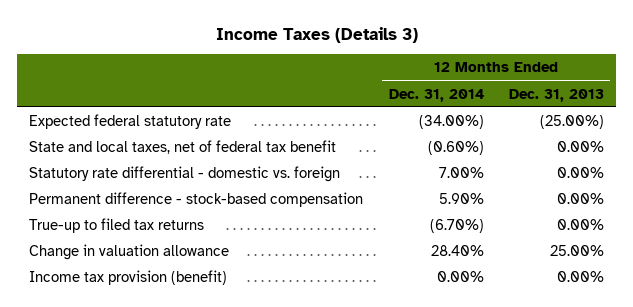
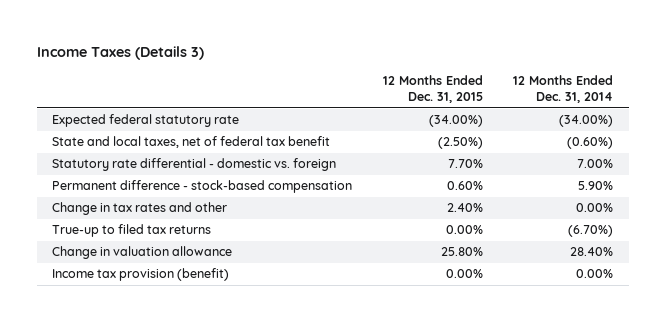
[508,88,604,102] Dec. 31, 2013 -> none
none -> [382,74,483,104] 12 Months Ended Dec. 31, 2015
none -> [52,202,228,216] Change in tax rates and other

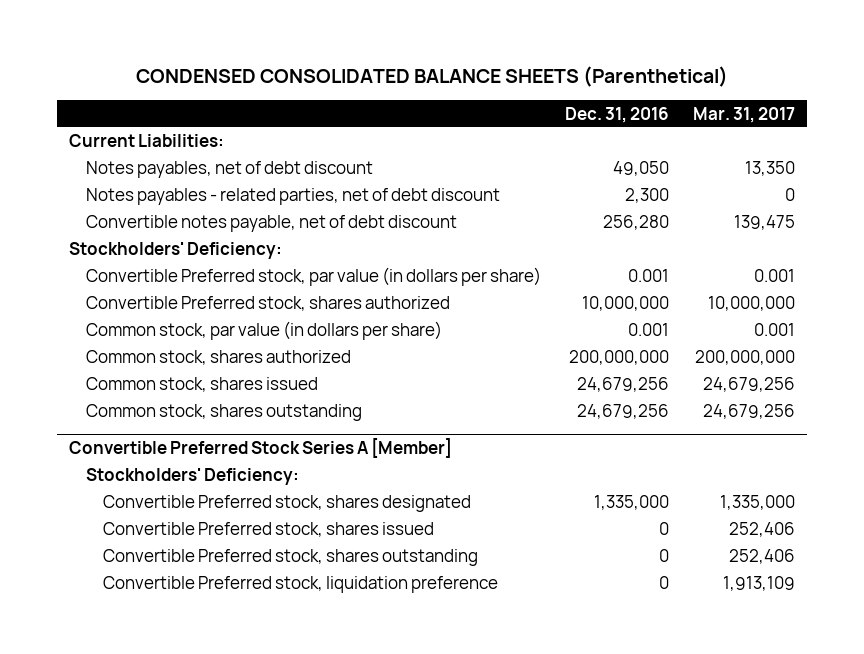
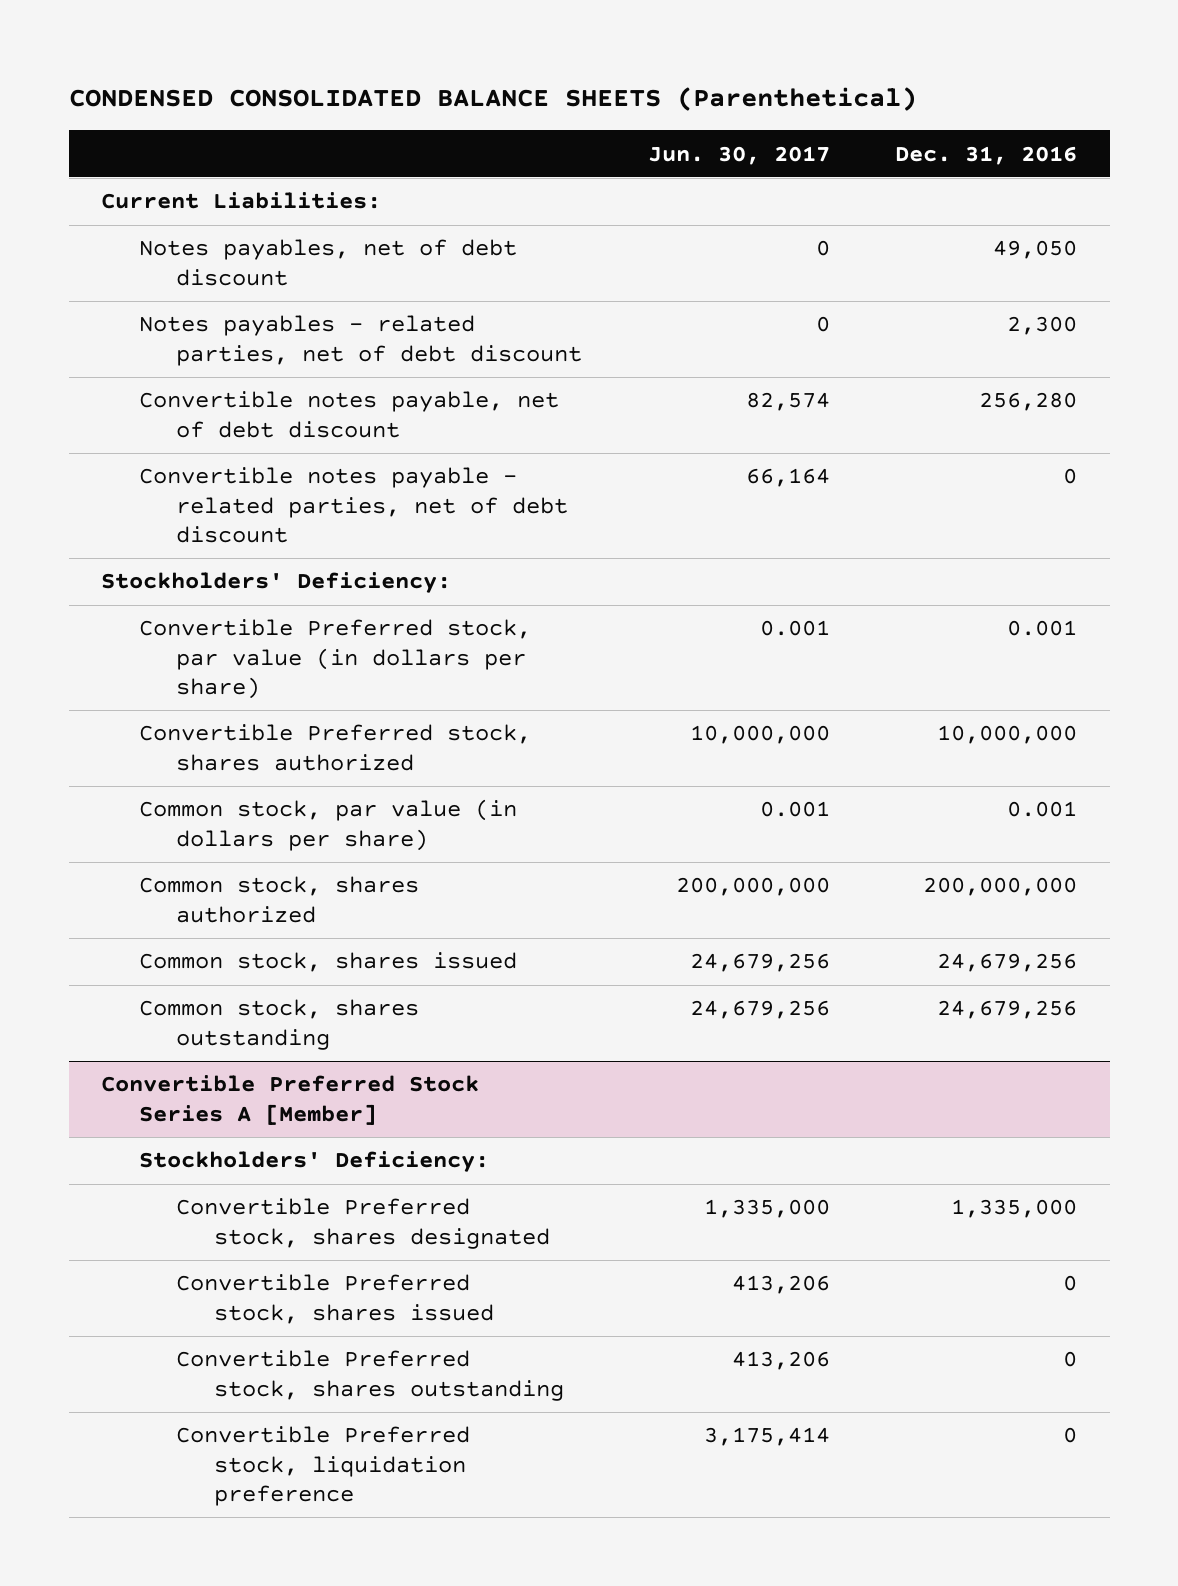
[692,106,795,123] Mar. 31, 2017 -> none
none -> [647,145,830,165] Jun. 30, 2017
none -> [138,467,569,543] Convertible notes payable - related parties, net of debt discount

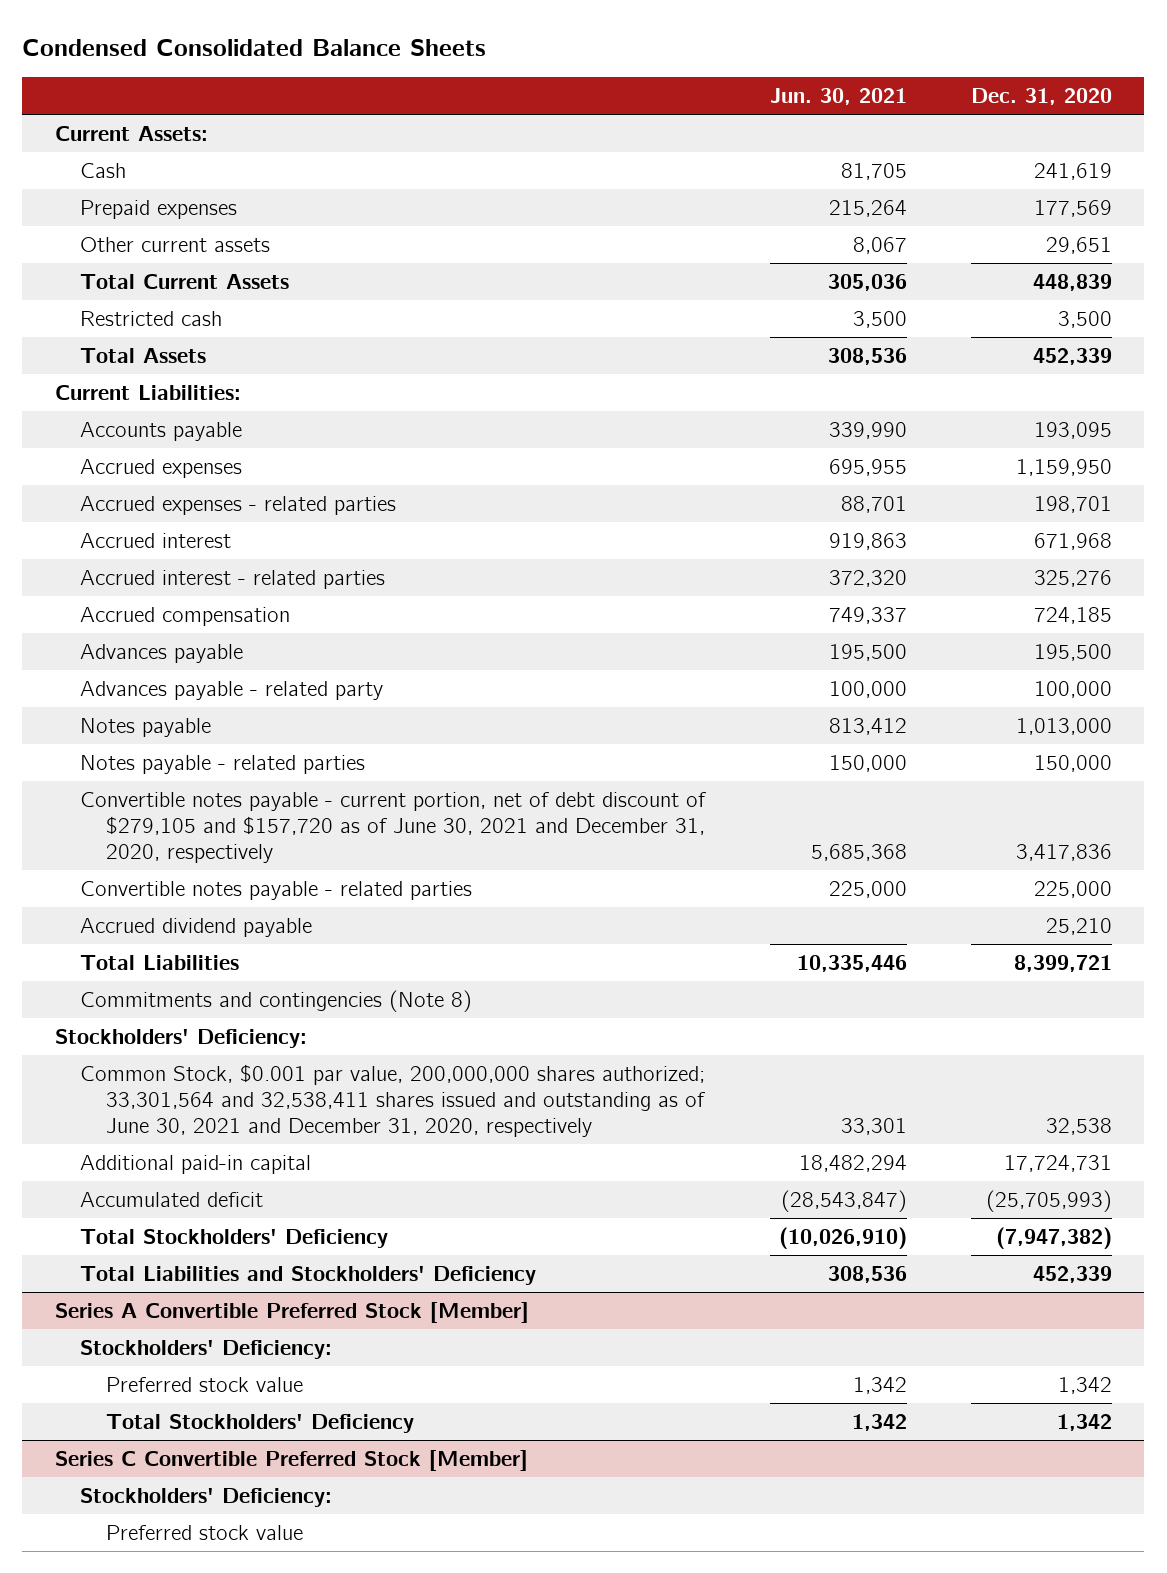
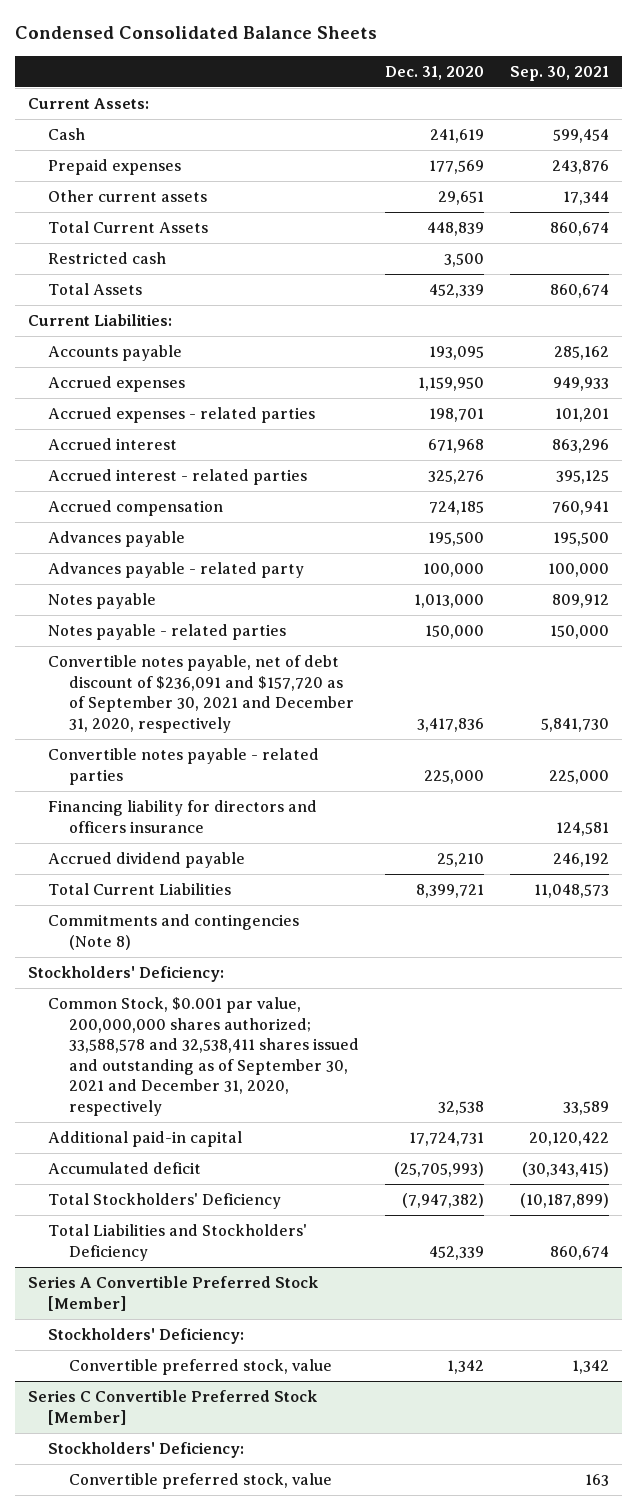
[769,88,907,106] Jun. 30, 2021 -> none
none -> [510,65,610,81] Sep. 30, 2021
[80,791,707,864] Convertible notes payable - current portion, net of debt discount of $279,105 and $157,720 as of June 30, 2021 and December 31, 2020, respectively -> [48,655,355,733] Convertible notes payable, net of debt discount of $236,091 and $157,720 as of September 30, 2021 and December 31, 2020, respectively
none -> [48,800,318,833] Financing liability for directors and officers insurance
[80,954,240,970] Total Liabilities -> [48,883,232,896] Total Current Liabilities
[80,1063,706,1138] Common Stock, $0.001 par value, 200,000,000 shares authorized; 33,301,564 and 32,538,411 shares issued and outstanding as of June 30, 2021 and December 31, 2020, respectively -> [48,997,360,1116] Common Stock, $0.001 par value, 200,000,000 shares authorized; 33,588,578 and 32,538,411 shares issued and outstanding as of September 30, 2021 and December 31, 2020, respectively
[105,1413,414,1433] Total Stockholders' Deficiency -> none
[105,1376,303,1392] Preferred stock value -> [69,1359,333,1376] Convertible preferred stock, value
[105,1524,303,1540] Preferred stock value -> [69,1473,333,1490] Convertible preferred stock, value

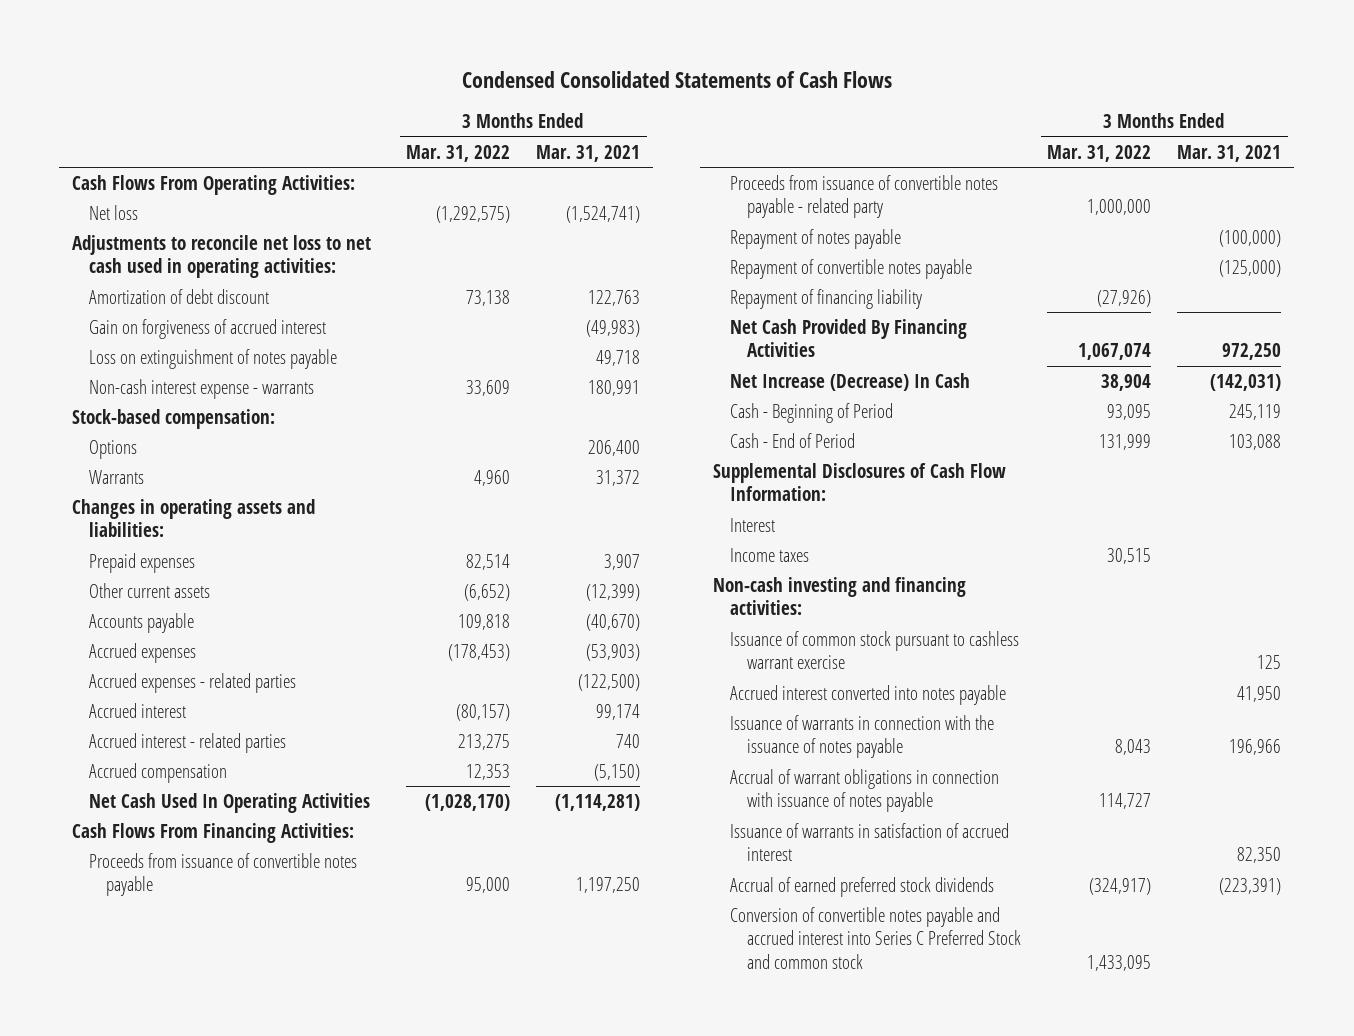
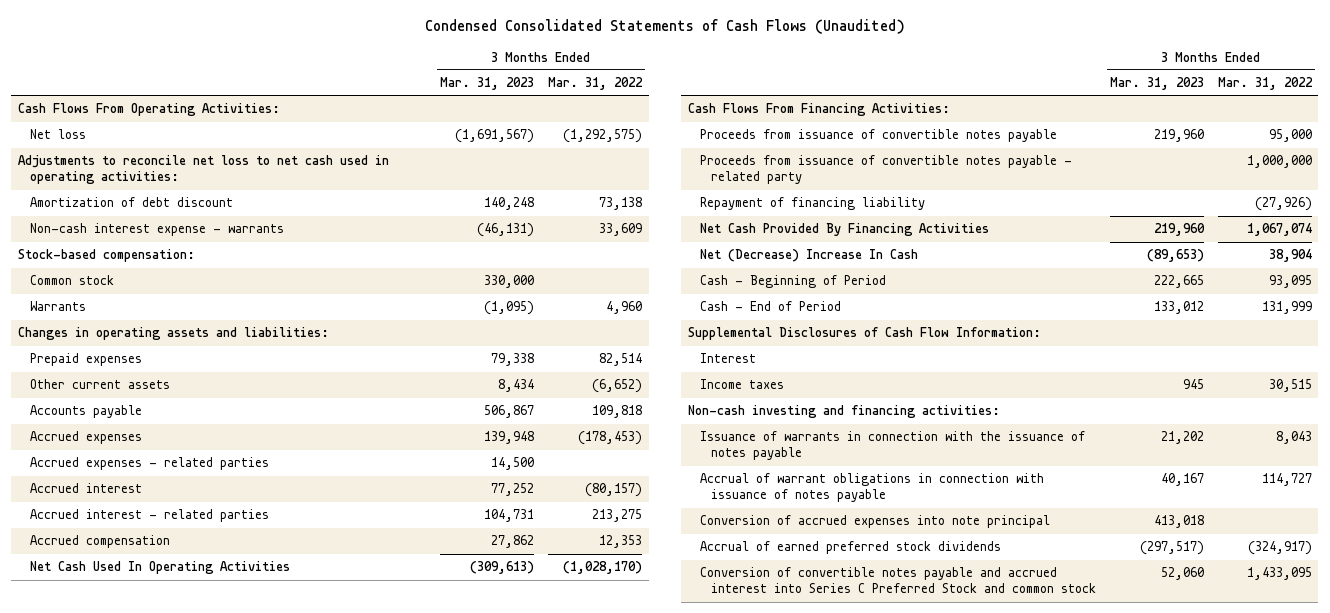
[461,71,892,89] Condensed Consolidated Statements of Cash Flows -> [424,19,905,35] Condensed Consolidated Statements of Cash Flows (Unaudited)
[536,144,641,162] Mar. 31, 2021 -> none
none -> [440,77,535,91] Mar. 31, 2023
[89,318,327,339] Gain on forgiveness of accrued interest -> none
[89,348,338,369] Loss on extinguishment of notes payable -> none
[89,439,138,459] Options -> none
none -> [29,275,114,286] Common stock
[730,228,902,249] Repayment of notes payable -> none
[730,258,973,279] Repayment of convertible notes payable -> none
[730,372,971,391] Net Increase (Decrease) In Cash -> [699,249,918,263] Net (Decrease) Increase In Cash
[730,630,1020,670] Issuance of common stock pursuant to cashless warrant exercise -> none
[730,684,1007,705] Accrued interest converted into notes payable -> none
[730,822,1010,862] Issuance of warrants in satisfaction of accrued interest -> none
none -> [699,515,1050,529] Conversion of accrued expenses into note principal

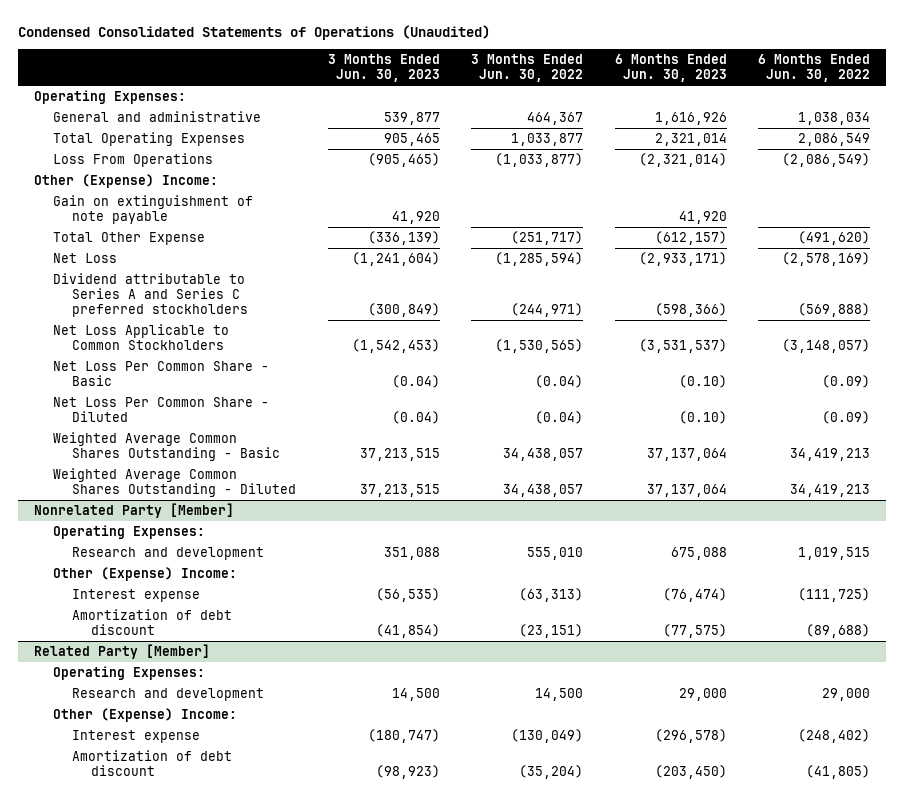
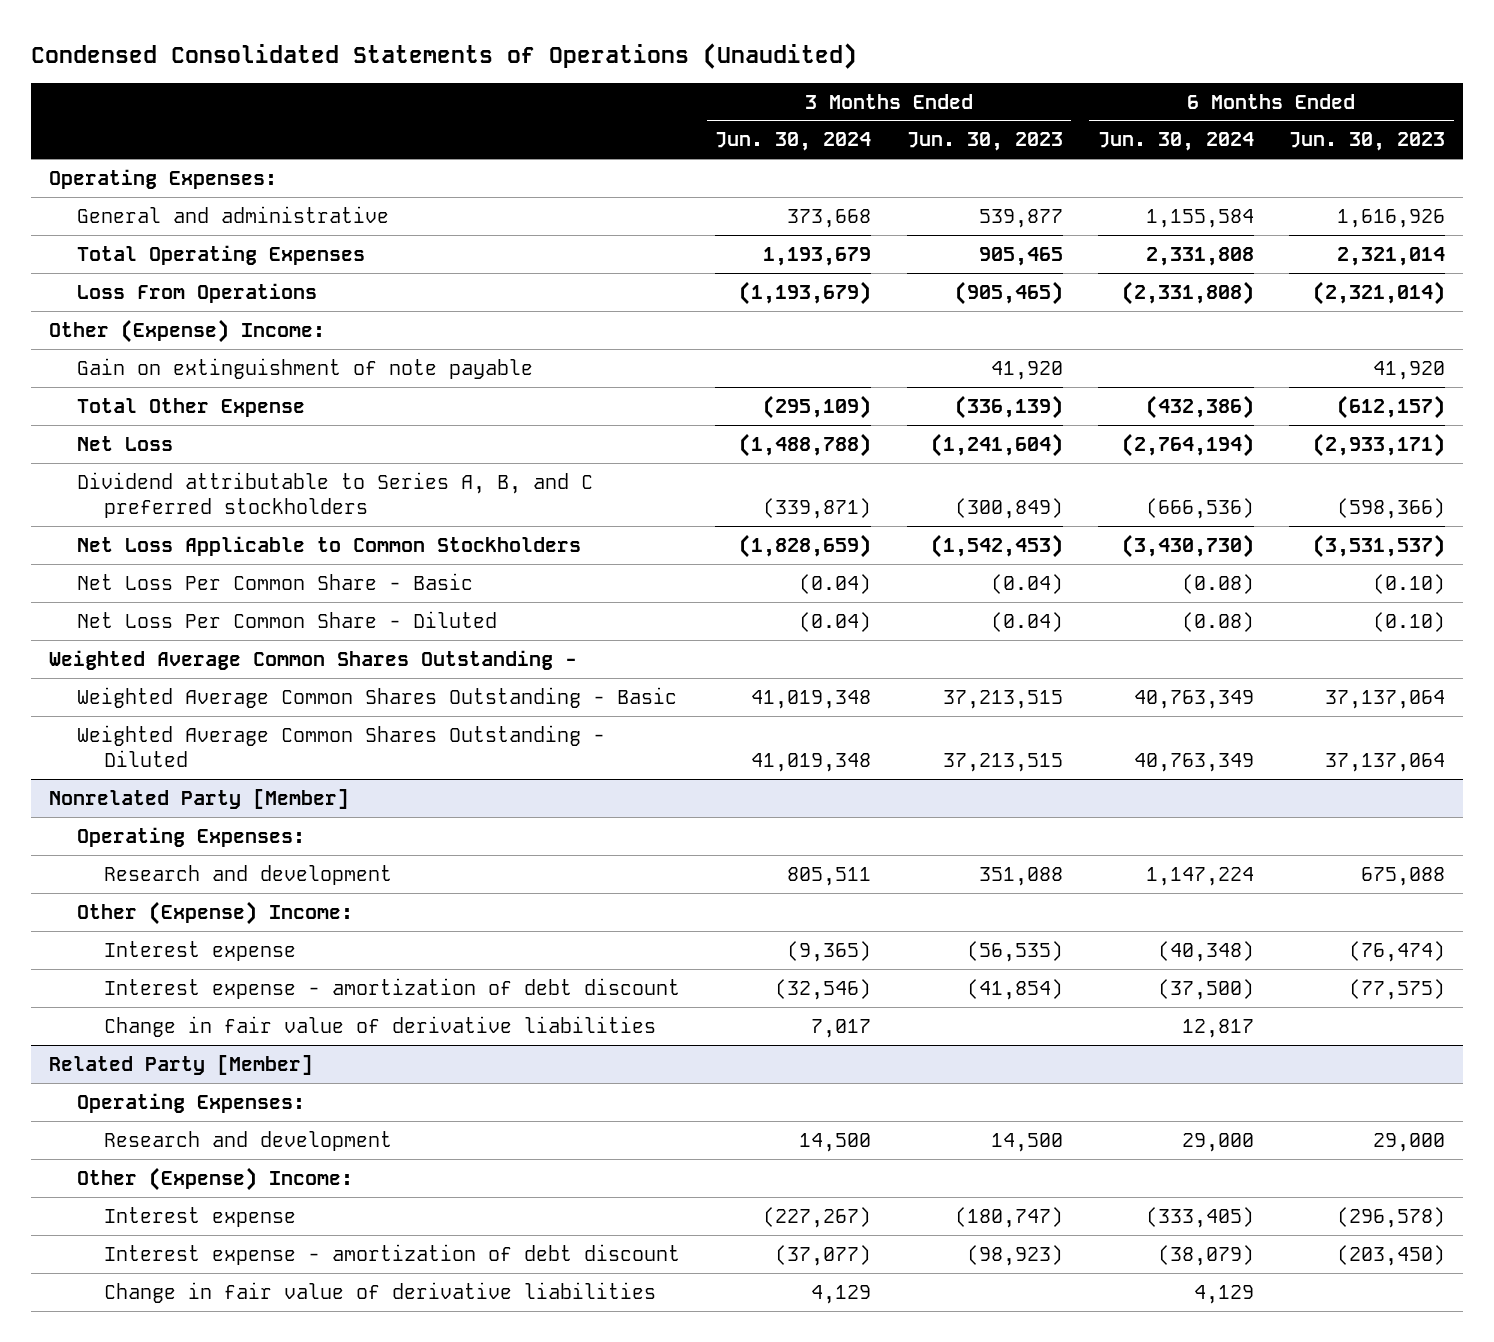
[471,54,584,83] 3 Months Ended Jun. 30, 2022 -> none
[757,54,870,83] 6 Months Ended Jun. 30, 2022 -> none
none -> [715,132,872,152] Jun. 30, 2024
none -> [1097,132,1254,152] Jun. 30, 2024
[52,272,249,317] Dividend attributable to Series A and Series C preferred stockholders -> [76,471,593,519] Dividend attributable to Series A, B, and C preferred stockholders
none -> [49,649,578,670] Weighted Average Common Shares Outstanding -
[72,608,233,635] Amortization of debt discount -> [104,977,681,999] Interest expense - amortization of debt discount
none -> [104,1015,657,1037] Change in fair value of derivative liabilities
[72,749,233,776] Amortization of debt discount -> [104,1243,681,1265] Interest expense - amortization of debt discount
none -> [104,1281,657,1303] Change in fair value of derivative liabilities

